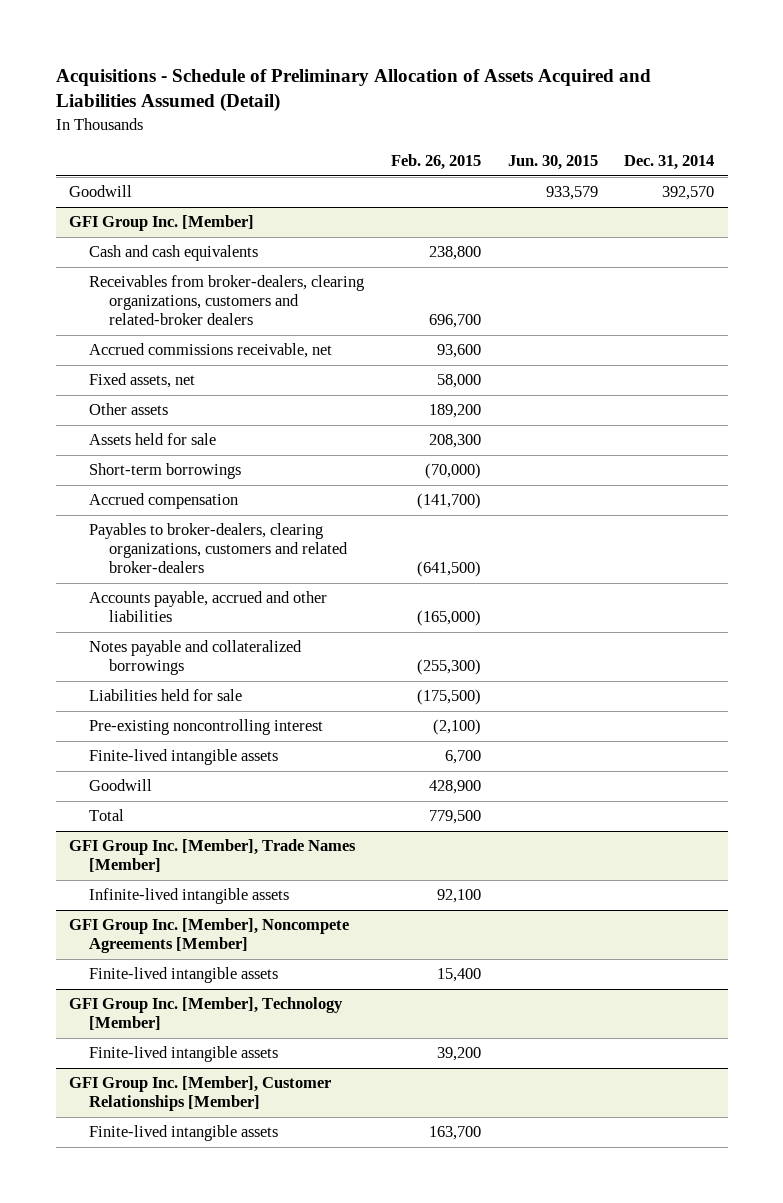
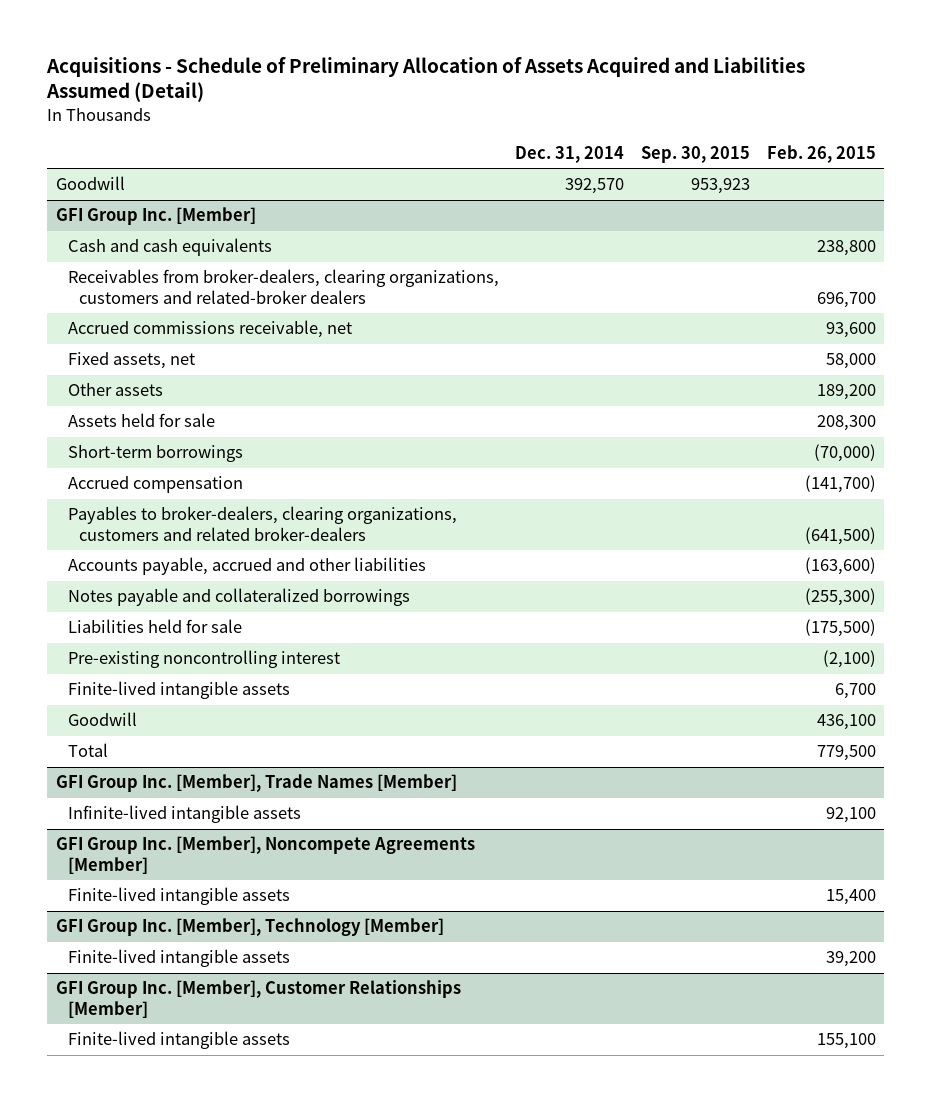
[507,155,598,171] Jun. 30, 2015 -> none
none -> [640,145,750,163] Sep. 30, 2015
[416,610,481,627] (165,000) -> [804,557,876,576] (163,600)
[428,780,481,795] 428,900 -> [816,714,876,731] 436,100
[428,1126,481,1141] 163,700 -> [816,1033,876,1050] 155,100

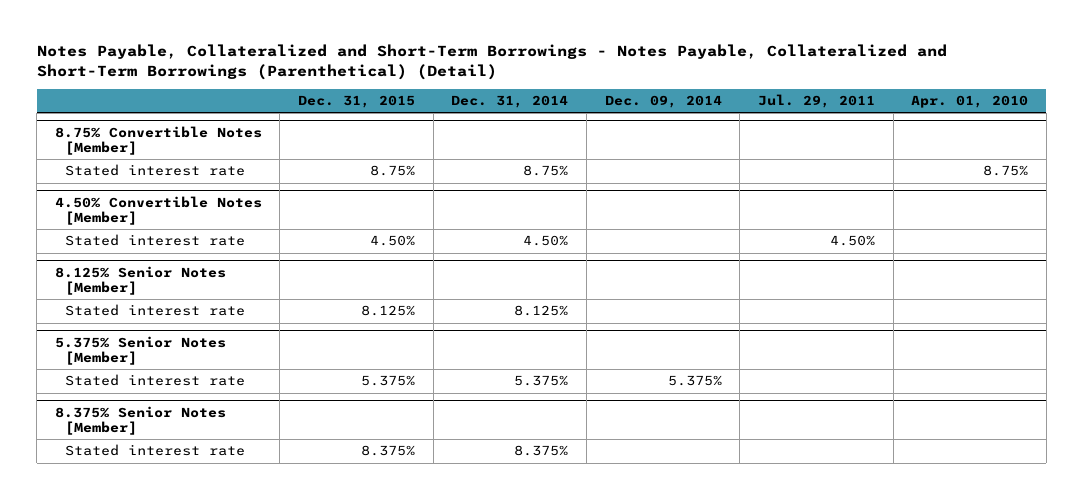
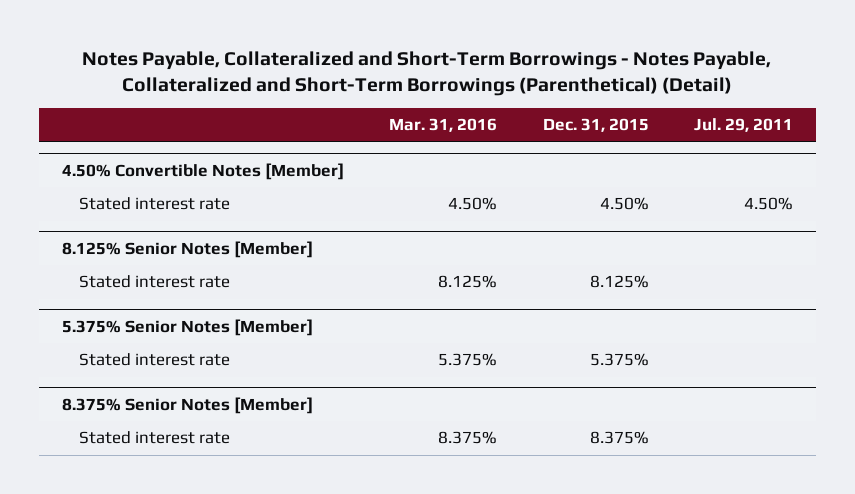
[451,95,569,109] Dec. 31, 2014 -> none
[604,95,722,109] Dec. 09, 2014 -> none
[911,95,1029,109] Apr. 01, 2010 -> none
none -> [389,118,498,133] Mar. 31, 2016
[54,125,262,156] 8.75% Convertible Notes [Member] -> none
[65,164,246,177] Stated interest rate -> none

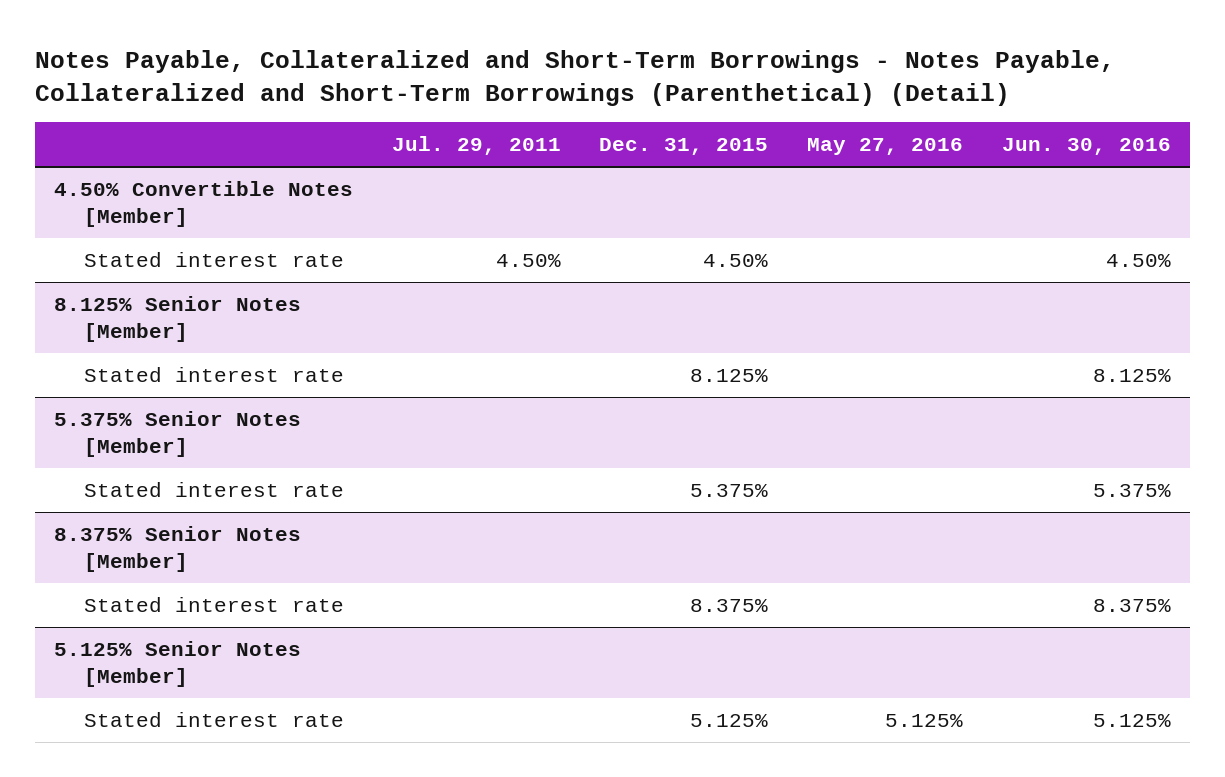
[389,118,498,133] Mar. 31, 2016 -> none
none -> [807,138,964,156] May 27, 2016
none -> [1001,138,1171,156] Jun. 30, 2016
none -> [54,641,302,688] 5.125% Senior Notes [Member]
none -> [83,712,344,728] Stated interest rate

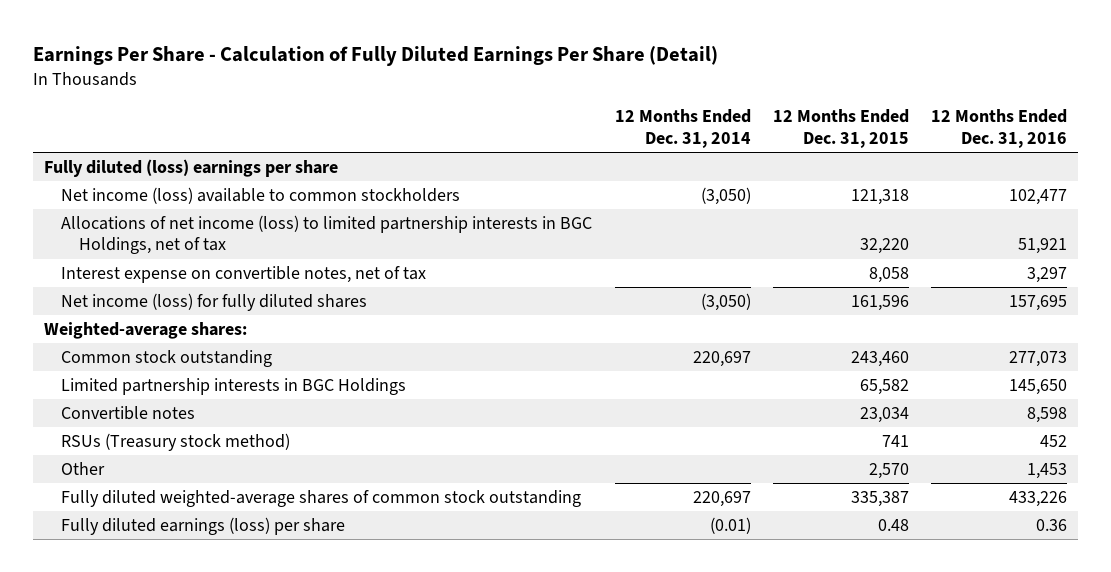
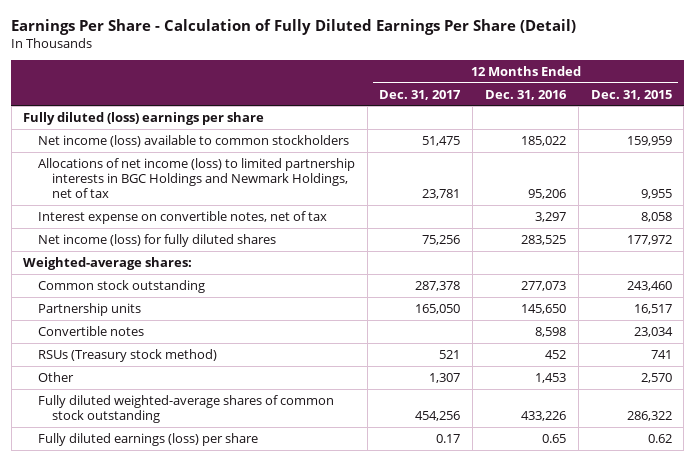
[614,109,751,148] 12 Months Ended Dec. 31, 2014 -> none
none -> [379,89,462,100] Dec. 31, 2017
[850,189,909,206] 121,318 -> [626,135,672,146] 159,959
[1008,189,1067,206] 102,477 -> [521,135,567,146] 185,022
[61,215,593,255] Allocations of net income (loss) to limited partnership interests in BGC Holdings, net of tax -> [37,157,355,198] Allocations of net income (loss) to limited partnership interests in BGC Holdings and Newmark Holdings, net of tax
[859,238,909,255] 32,220 -> [640,188,672,199] 9,955
[1017,238,1067,255] 51,921 -> [528,188,567,199] 95,206
[850,295,909,312] 161,596 -> [626,234,672,245] 177,972
[1008,295,1067,312] 157,695 -> [521,234,567,245] 283,525
[61,378,407,396] Limited partnership interests in BGC Holdings -> none
none -> [37,302,141,316] Partnership units
[850,491,909,508] 335,387 -> [626,410,672,421] 286,322
[877,519,909,532] 0.48 -> [647,433,672,443] 0.62
[1035,519,1067,532] 0.36 -> [542,433,567,443] 0.65

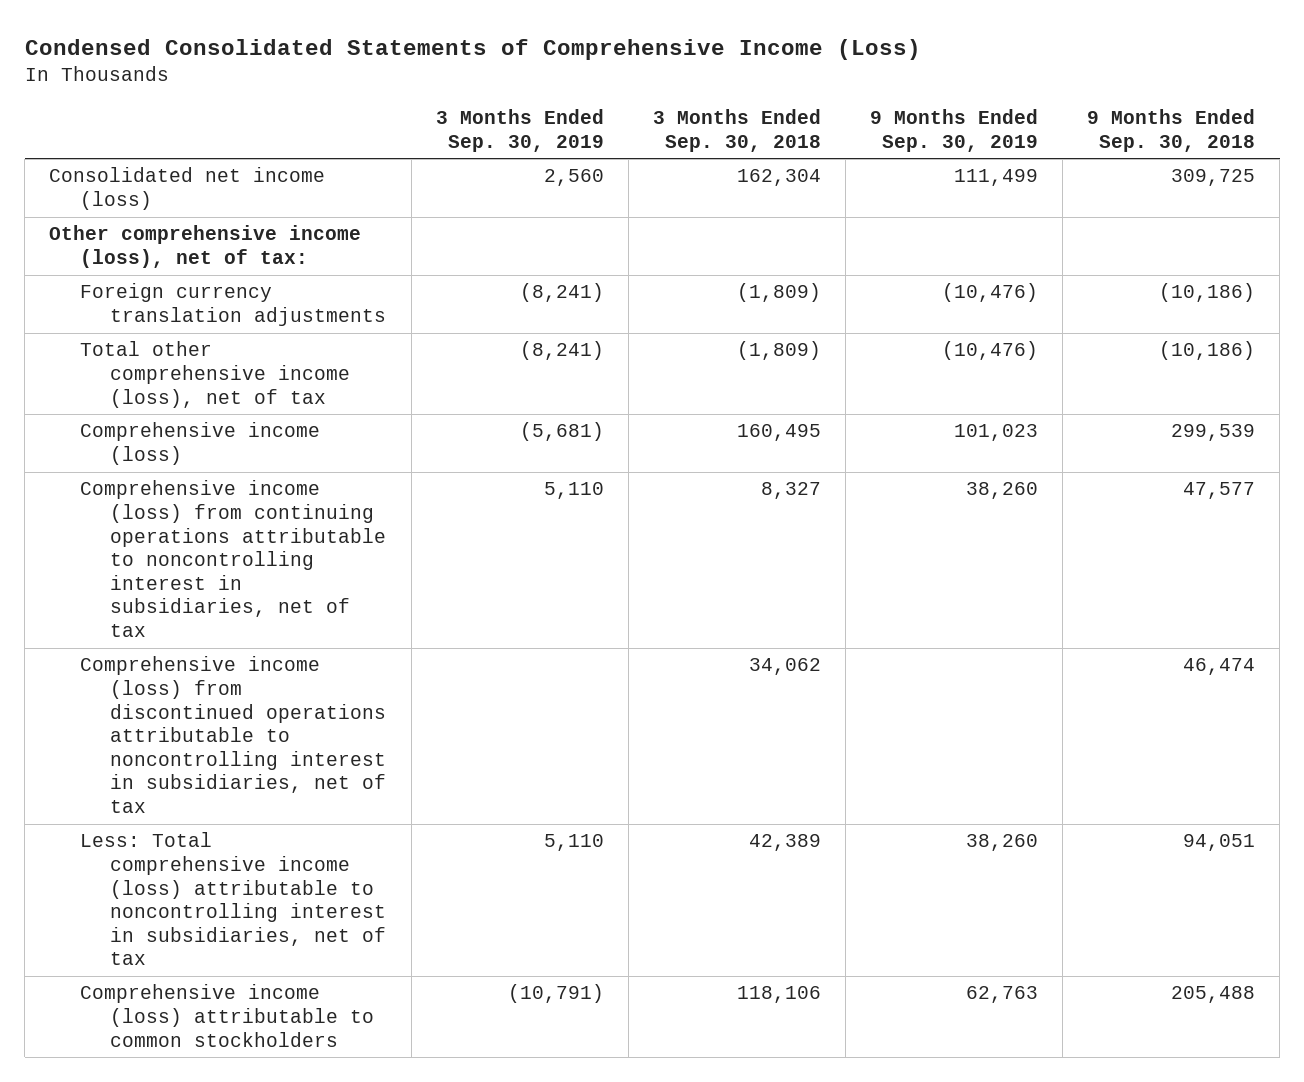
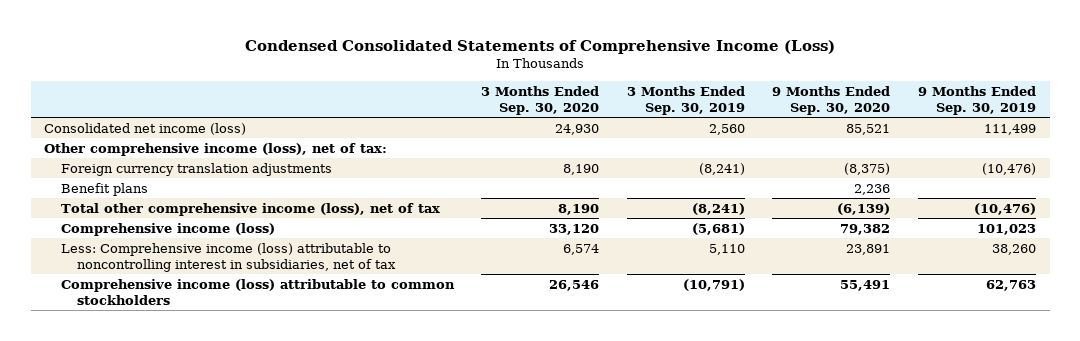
[652,109,821,152] 3 Months Ended Sep. 30, 2018 -> none
[1087,109,1256,152] 9 Months Ended Sep. 30, 2018 -> none
none -> [481,85,600,115] 3 Months Ended Sep. 30, 2020
none -> [772,85,891,115] 9 Months Ended Sep. 30, 2020
none -> [60,182,148,196] Benefit plans
[79,480,387,637] Comprehensive income (loss) from continuing operations attributable to noncontrolling interest in subsidiaries, net of tax -> none
[79,656,387,813] Comprehensive income (loss) from discontinued operations attributable to noncontrolling interest in subsidiaries, net of tax -> none
[79,832,387,966] Less: Total comprehensive income (loss) attributable to noncontrolling interest in subsidiaries, net of tax -> [60,242,397,272] Less: Comprehensive income (loss) attributable to noncontrolling interest in subsidiaries, net of tax

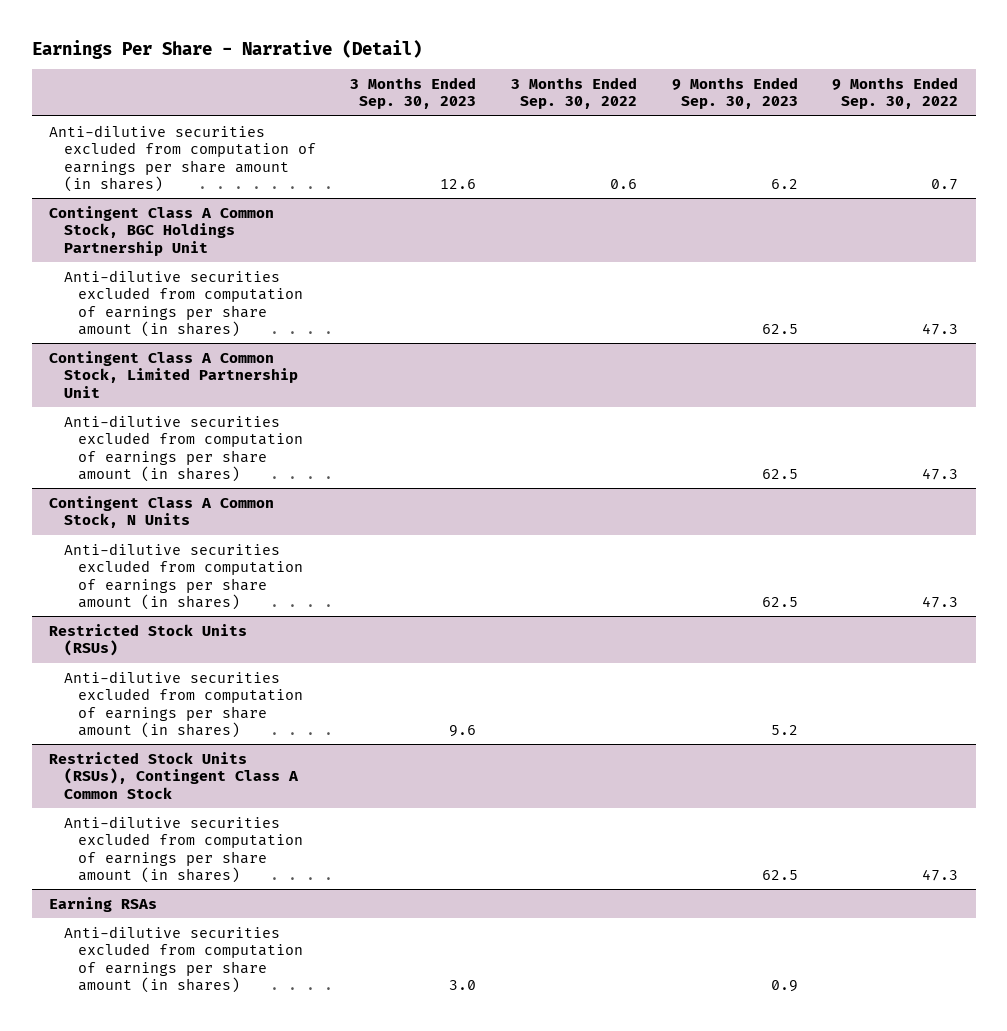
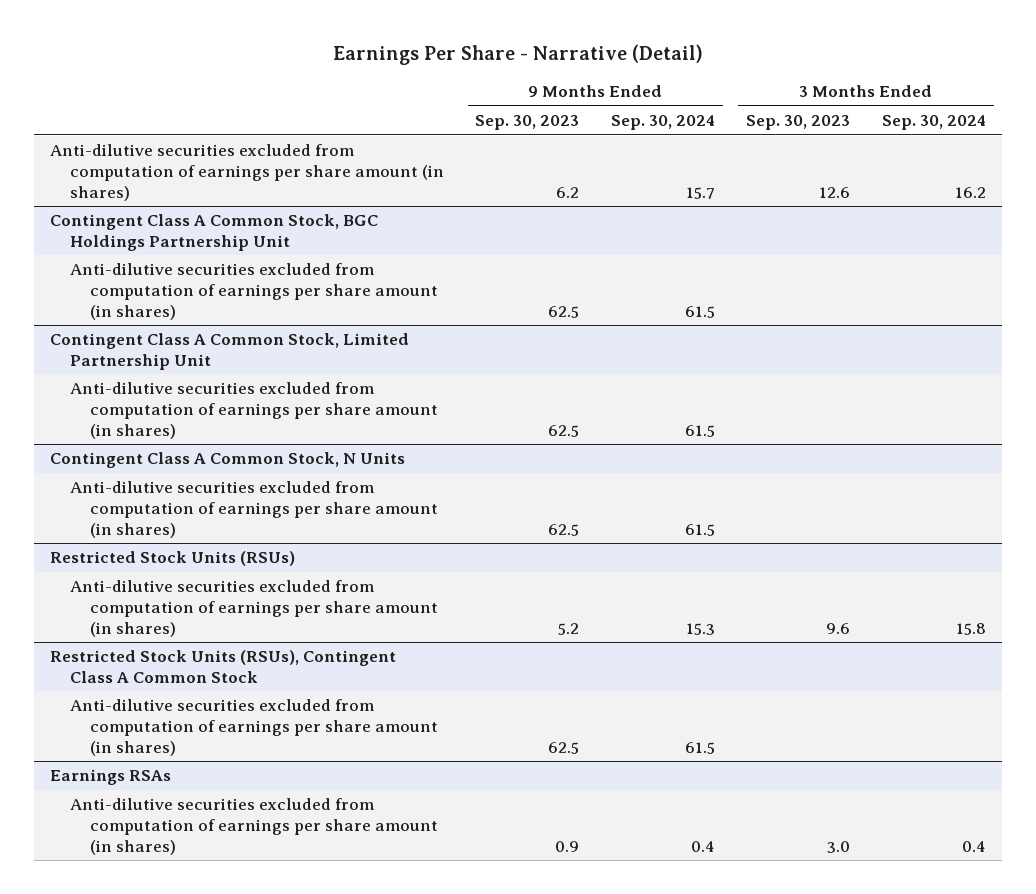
[510,76,637,110] 3 Months Ended Sep. 30, 2022 -> none
[832,76,959,110] 9 Months Ended Sep. 30, 2022 -> none
none -> [610,115,715,131] Sep. 30, 2024
none -> [881,115,986,131] Sep. 30, 2024
[49,896,158,912] Earning RSAs -> [49,769,171,786] Earnings RSAs

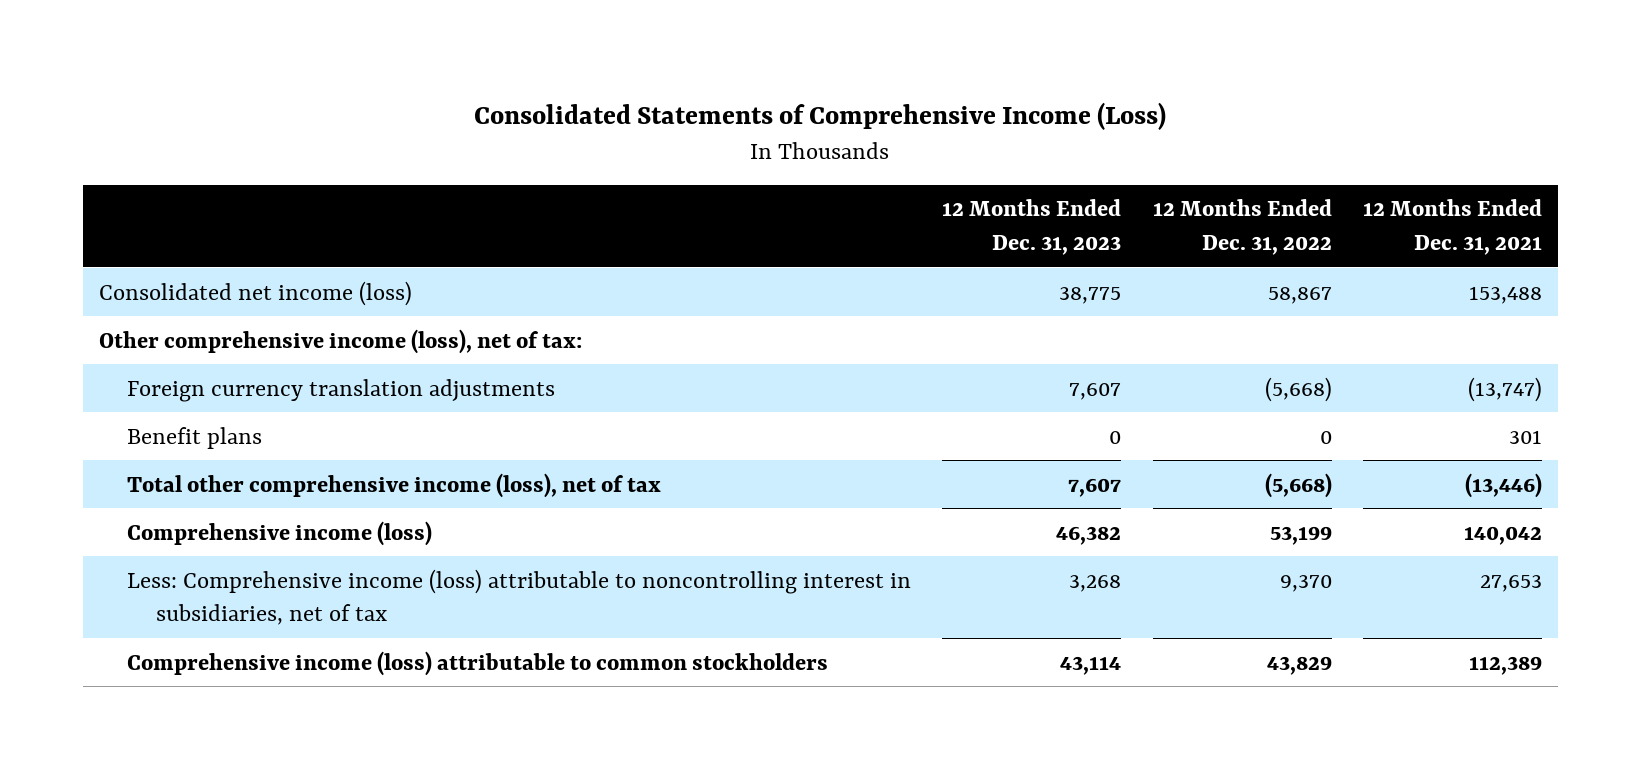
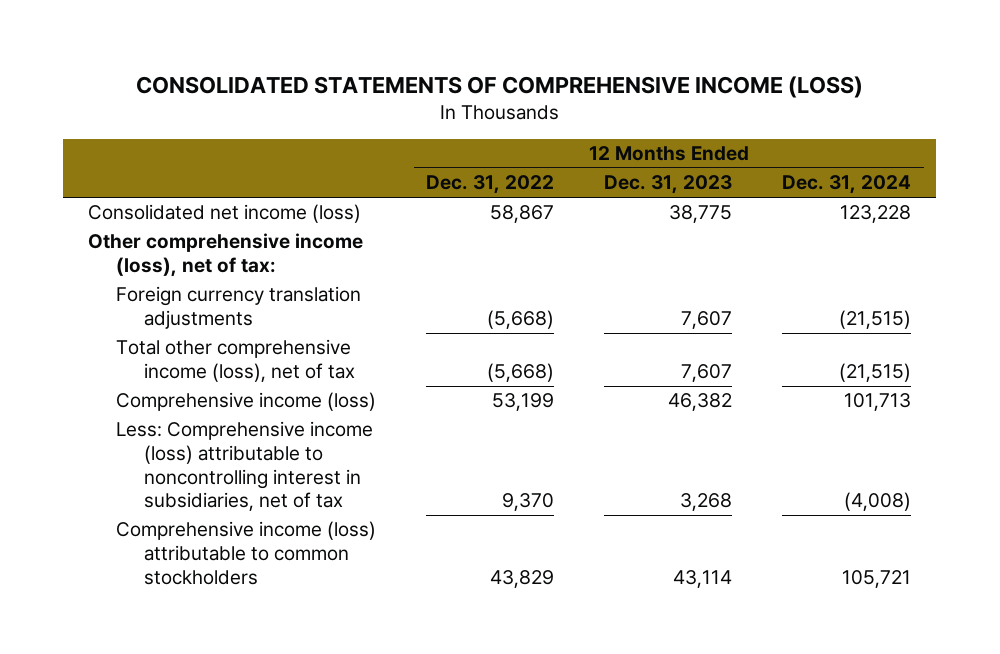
[474,101,1167,130] Consolidated Statements of Comprehensive Income (Loss) -> [135,76,863,99] CONSOLIDATED STATEMENTS OF COMPREHENSIVE INCOME (LOSS)
[1362,199,1542,256] 12 Months Ended Dec. 31, 2021 -> none
none -> [782,175,912,195] Dec. 31, 2024
[127,426,263,449] Benefit plans -> none

